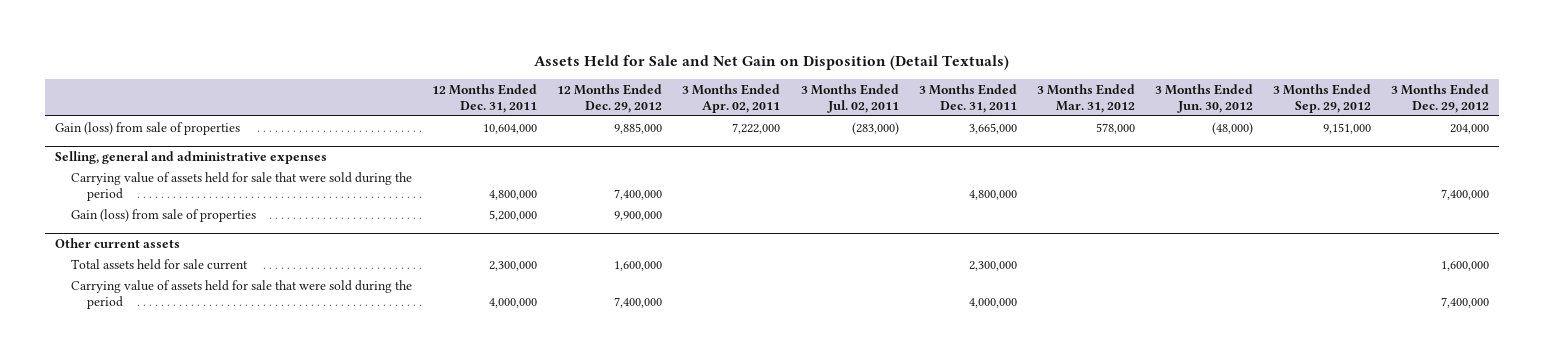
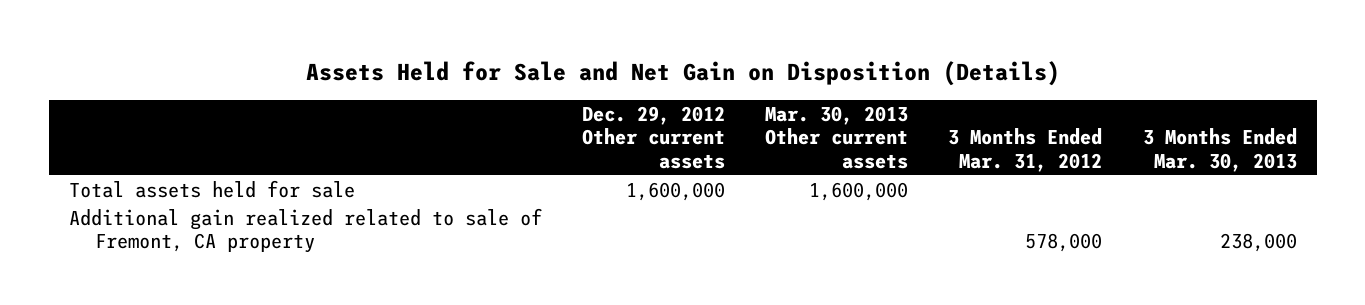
[534,54,1010,70] Assets Held for Sale and Net Gain on Disposition (Detail Textuals) -> [305,60,1060,86] Assets Held for Sale and Net Gain on Disposition (Details)
[432,83,538,113] 12 Months Ended Dec. 31, 2011 -> none
[557,83,663,113] 12 Months Ended Dec. 29, 2012 -> none
[682,83,781,113] 3 Months Ended Apr. 02, 2011 -> none
[800,83,899,113] 3 Months Ended Jul. 02, 2011 -> none
[918,83,1017,113] 3 Months Ended Dec. 31, 2011 -> none
[1155,83,1254,113] 3 Months Ended Jun. 30, 2012 -> none
[1273,83,1372,113] 3 Months Ended Sep. 29, 2012 -> none
[1391,83,1490,113] 3 Months Ended Dec. 29, 2012 -> none
none -> [582,106,726,169] Dec. 29, 2012 Other current assets
none -> [765,106,909,169] Mar. 30, 2013 Other current assets
none -> [1142,128,1297,172] 3 Months Ended Mar. 30, 2013
[54,150,327,164] Selling, general and administrative expenses -> none
[70,171,412,201] Carrying value of assets held for sale that were sold during the period -> none
[70,208,256,222] Gain (loss) from sale of properties -> none
[54,237,180,248] Other current assets -> none
[70,258,248,270] Total assets held for sale current -> none
[70,279,412,309] Carrying value of assets held for sale that were sold during the period -> none
none -> [68,180,355,199] Total assets held for sale
[54,121,240,135] Gain (loss) from sale of properties -> [68,208,542,254] Additional gain realized related to sale of Fremont, CA property

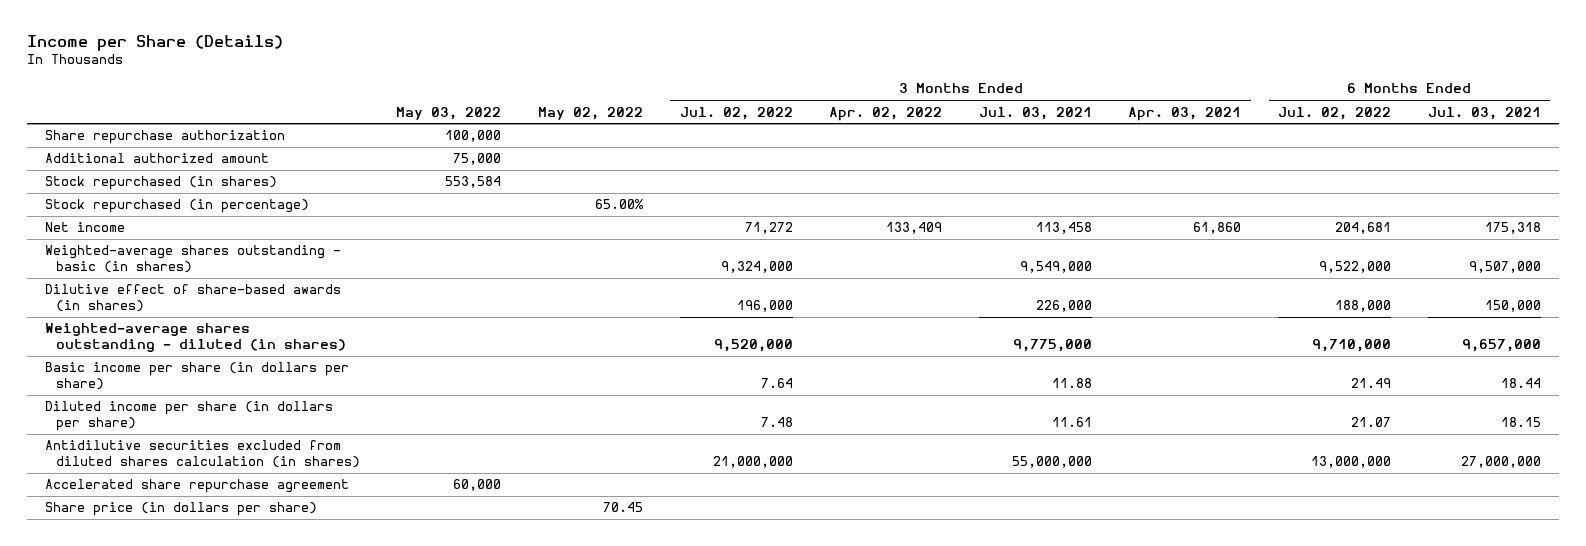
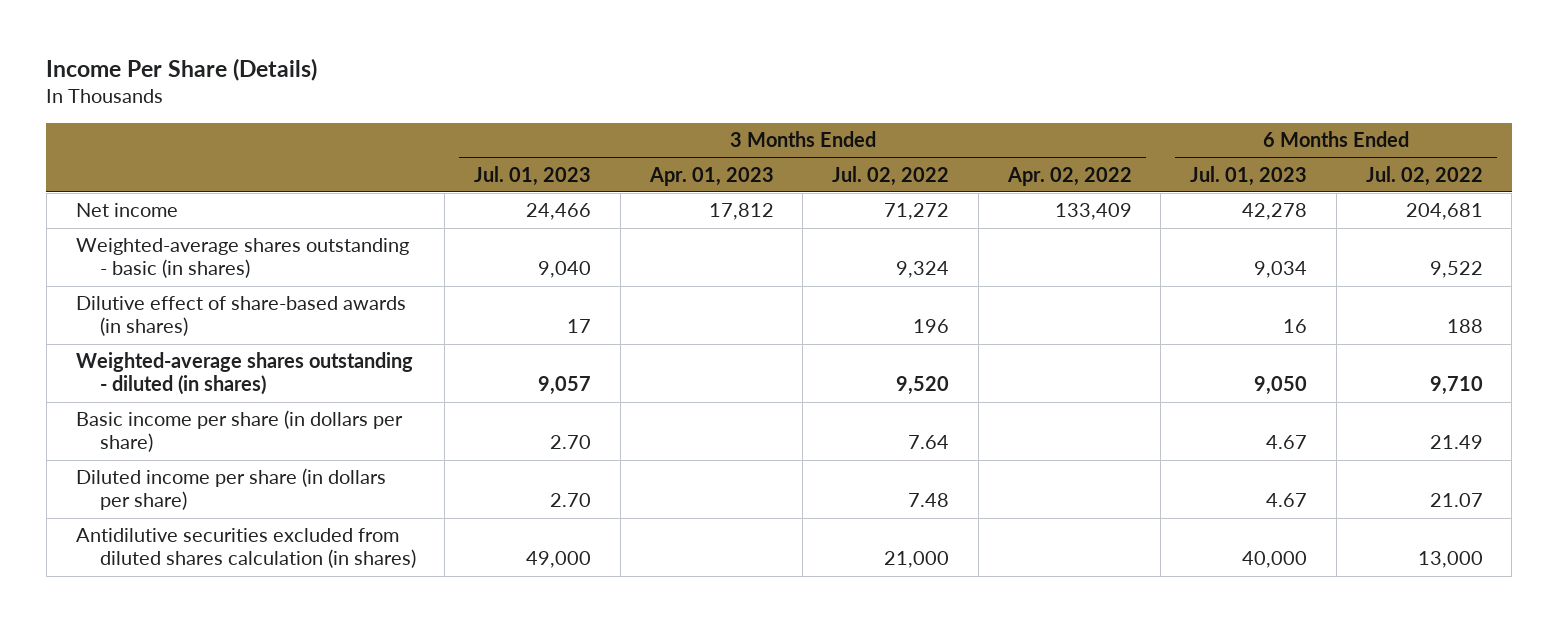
[26,34,283,51] Income per Share (Details) -> [46,57,318,81] Income Per Share (Details)
[396,106,502,120] May 03, 2022 -> none
[538,106,644,120] May 02, 2022 -> none
[978,106,1092,120] Jul. 03, 2021 -> none
[1128,106,1242,121] Apr. 03, 2021 -> none
[1427,106,1541,120] Jul. 03, 2021 -> none
none -> [474,165,592,186] Jul. 01, 2023
none -> [648,166,774,186] Apr. 01, 2023
none -> [1190,165,1308,186] Jul. 01, 2023
[45,130,286,145] Share repurchase authorization -> none
[45,153,270,164] Additional authorized amount -> none
[45,176,278,191] Stock repurchased (in shares) -> none
[45,199,310,214] Stock repurchased (in percentage) -> none
[720,261,793,274] 9,324,000 -> [896,261,950,279] 9,324
[1319,261,1392,274] 9,522,000 -> [1429,261,1483,279] 9,522
[736,300,793,313] 196,000 -> [913,319,950,334] 196
[1335,300,1392,313] 188,000 -> [1446,319,1483,334] 188
[713,339,793,353] 9,520,000 -> [896,376,950,396] 9,520
[1312,339,1392,353] 9,710,000 -> [1429,376,1483,396] 9,710
[45,479,350,494] Accelerated share repurchase agreement -> none
[45,502,318,517] Share price (in dollars per share) -> none
[712,456,793,469] 21,000,000 -> [884,551,950,569] 21,000
[1311,456,1392,469] 13,000,000 -> [1417,551,1483,569] 13,000

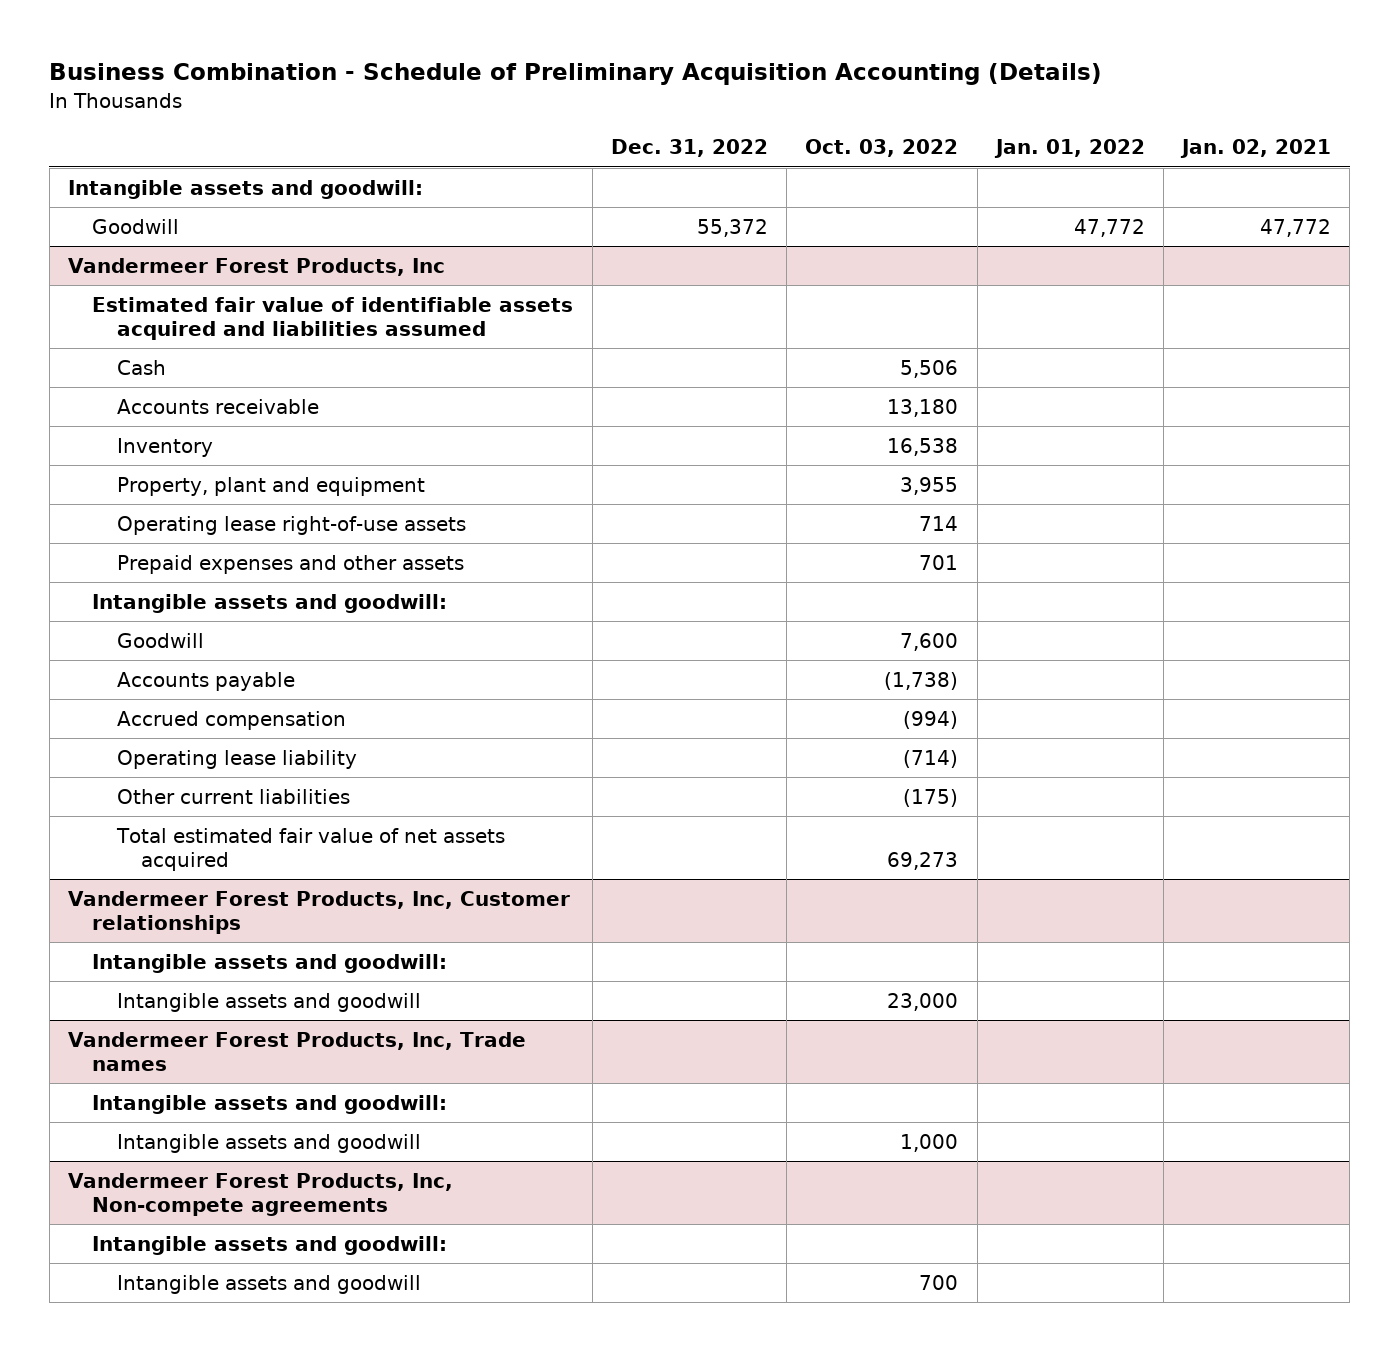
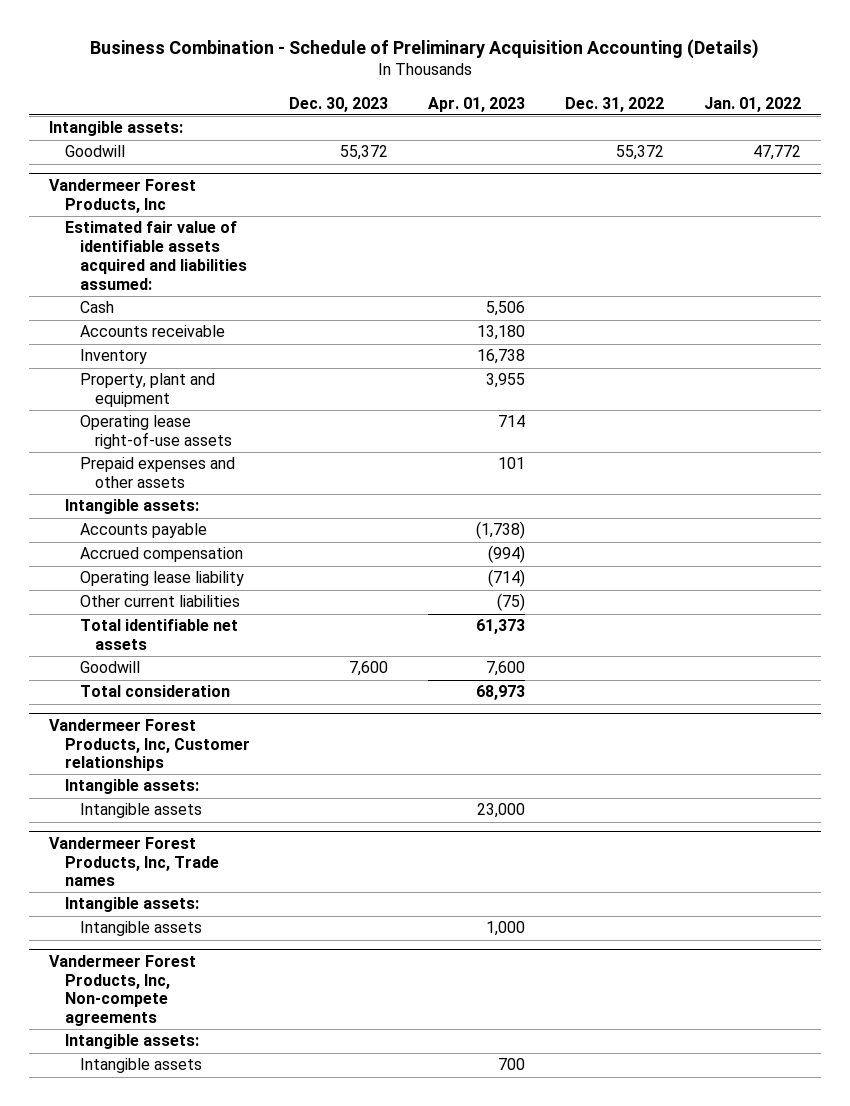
[805,139,959,158] Oct. 03, 2022 -> none
[1180,139,1332,159] Jan. 02, 2021 -> none
none -> [289,96,389,112] Dec. 30, 2023
none -> [428,96,526,112] Apr. 01, 2023
[68,179,424,199] Intangible assets and goodwill: -> [49,121,184,137] Intangible assets:
[92,296,574,341] Estimated fair value of identifiable assets acquired and liabilities assumed -> [64,221,247,290] Estimated fair value of identifiable assets acquired and liabilities assumed:
[92,593,448,613] Intangible assets and goodwill: -> [64,499,199,515] Intangible assets:
none -> [79,619,238,651] Total identifiable net assets
[116,632,204,648] Goodwill -> [79,661,140,674] Goodwill
[115,827,505,872] Total estimated fair value of net assets acquired -> [79,685,230,698] Total consideration
[92,953,448,973] Intangible assets and goodwill: -> [64,779,199,795] Intangible assets:
[116,992,421,1012] Intangible assets and goodwill -> [79,803,202,819] Intangible assets
[92,1094,448,1114] Intangible assets and goodwill: -> [64,897,199,913] Intangible assets:
[116,1133,421,1153] Intangible assets and goodwill -> [79,921,202,937] Intangible assets
[92,1235,448,1255] Intangible assets and goodwill: -> [64,1034,199,1050] Intangible assets:
[116,1274,421,1294] Intangible assets and goodwill -> [79,1058,202,1074] Intangible assets

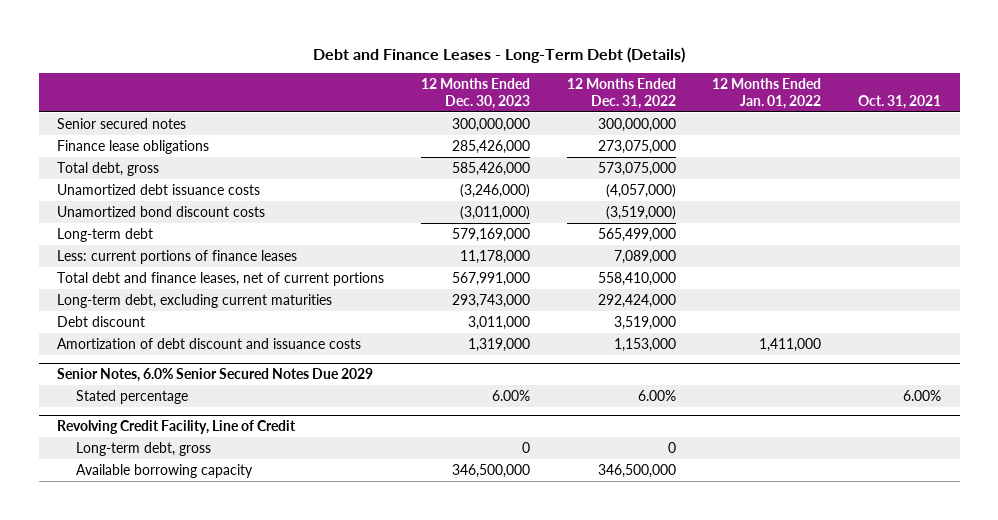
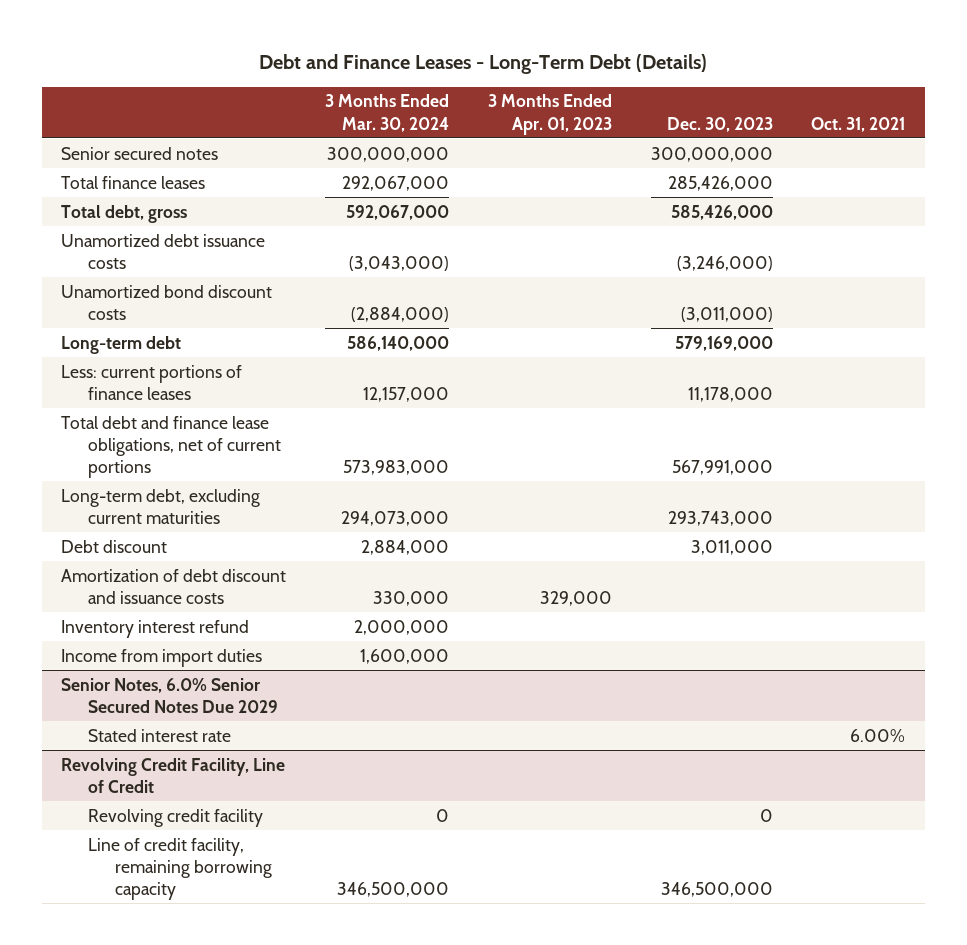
[420,78,530,109] 12 Months Ended Dec. 30, 2023 -> none
[566,78,676,109] 12 Months Ended Dec. 31, 2022 -> none
[712,78,822,109] 12 Months Ended Jan. 01, 2022 -> none
none -> [325,94,450,132] 3 Months Ended Mar. 30, 2024
none -> [487,94,612,135] 3 Months Ended Apr. 01, 2023
none -> [666,116,773,132] Dec. 30, 2023
[57,140,210,155] Finance lease obligations -> [61,175,206,189] Total finance leases
[57,272,385,287] Total debt and finance leases, net of current portions -> [61,415,282,478] Total debt and finance lease obligations, net of current portions
none -> [61,619,250,638] Inventory interest refund
none -> [61,648,263,667] Income from import duties
[76,390,189,405] Stated percentage -> [88,728,232,742] Stated interest rate
[76,442,212,457] Long-term debt, gross -> [88,808,264,827] Revolving credit facility
[76,464,254,479] Available borrowing capacity -> [88,837,273,900] Line of credit facility, remaining borrowing capacity

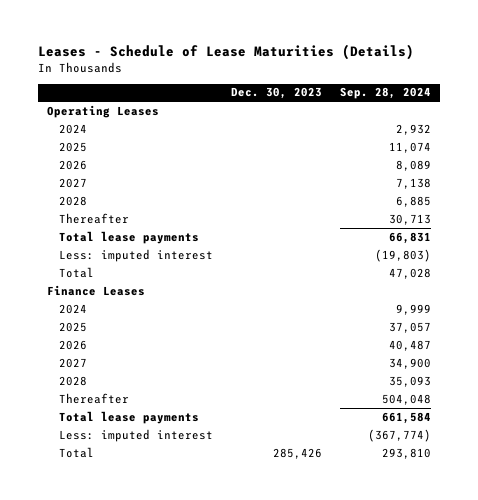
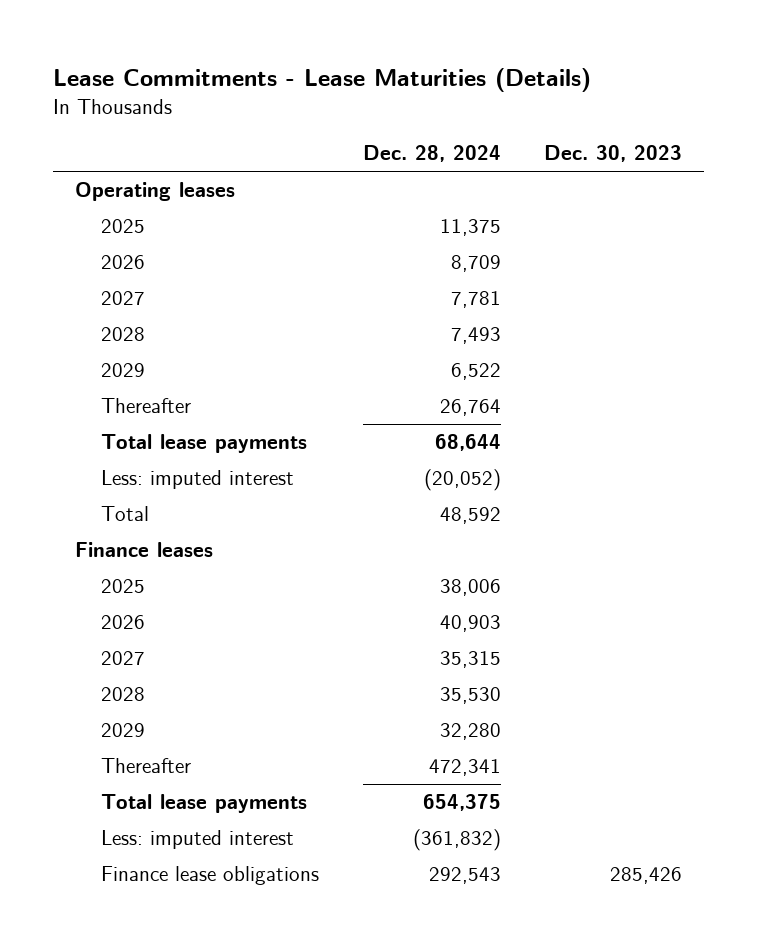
[38,44,415,61] Leases - Schedule of Lease Maturities (Details) -> [53,67,592,92] Lease Commitments - Lease Maturities (Details)
[339,87,431,100] Sep. 28, 2024 -> none
none -> [362,145,501,163] Dec. 28, 2024
[59,123,88,134] 2024 -> none
[47,104,160,118] Operating Leases -> [75,182,236,202] Operating leases
none -> [100,363,145,378] 2029
[59,303,88,314] 2024 -> none
[47,284,146,296] Finance Leases -> [75,542,214,558] Finance leases
none -> [100,723,145,738] 2029
[59,446,95,458] Total -> [100,866,319,886] Finance lease obligations

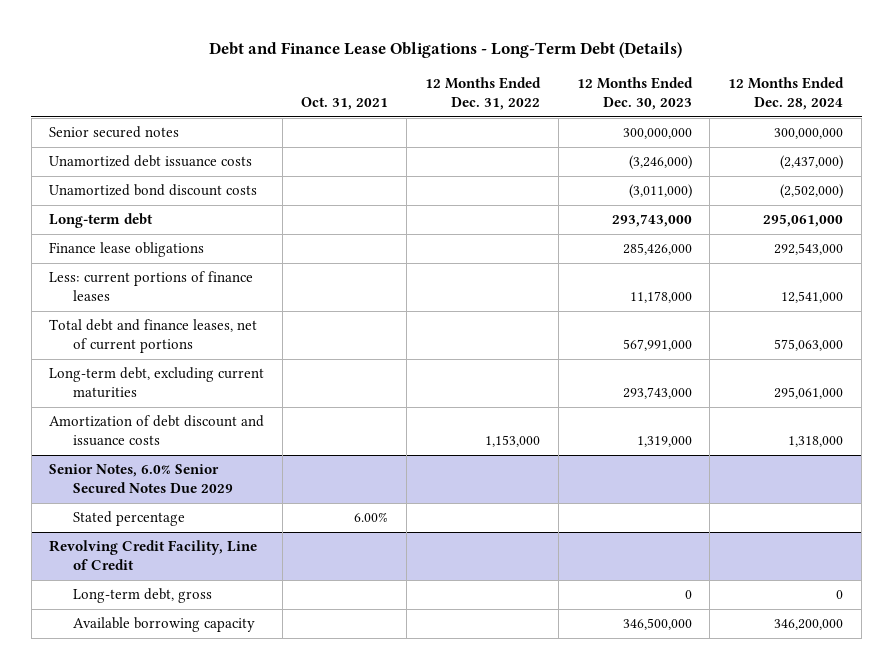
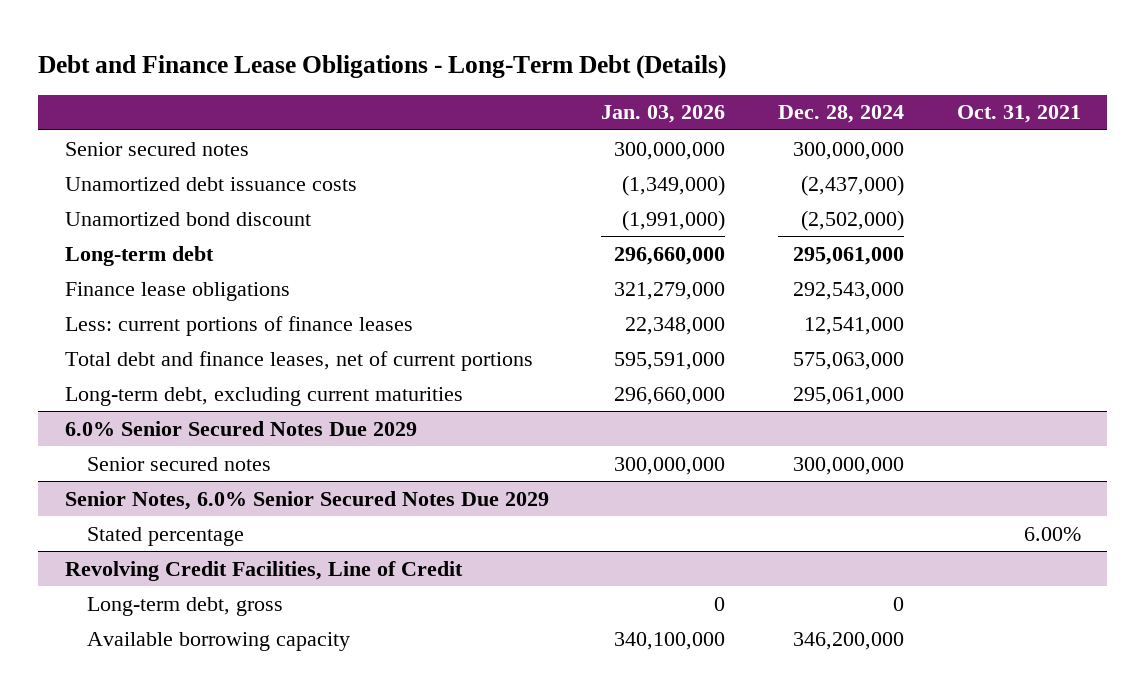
[424,77,541,111] 12 Months Ended Dec. 31, 2022 -> none
[576,77,693,111] 12 Months Ended Dec. 30, 2023 -> none
[728,77,845,111] 12 Months Ended Dec. 28, 2024 -> none
none -> [601,105,726,124] Jan. 03, 2026
none -> [777,105,904,124] Dec. 28, 2024
[49,184,258,197] Unamortized bond discount costs -> [64,211,311,226] Unamortized bond discount
[49,415,265,447] Amortization of debt discount and issuance costs -> none
none -> [64,420,417,436] 6.0% Senior Secured Notes Due 2029
none -> [86,456,271,471] Senior secured notes
[49,540,258,571] Revolving Credit Facility, Line of Credit -> [64,560,463,581] Revolving Credit Facilities, Line of Credit

